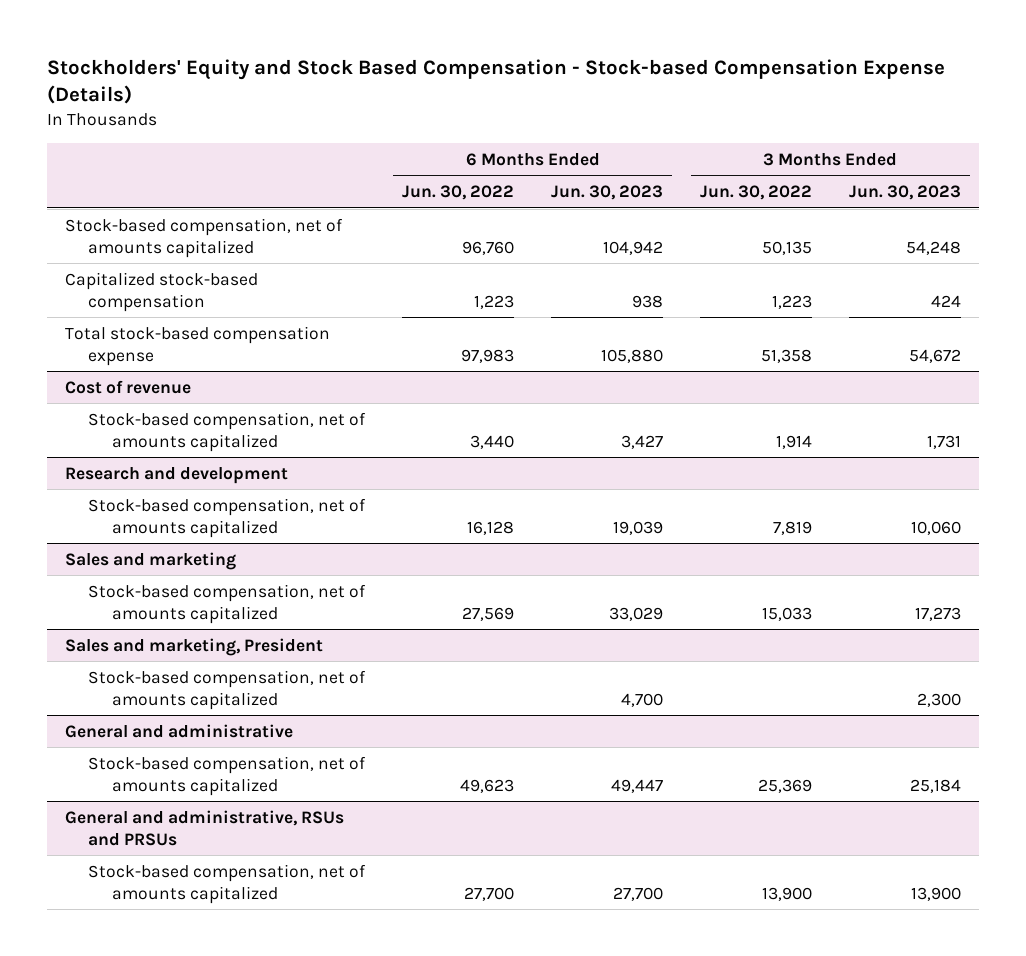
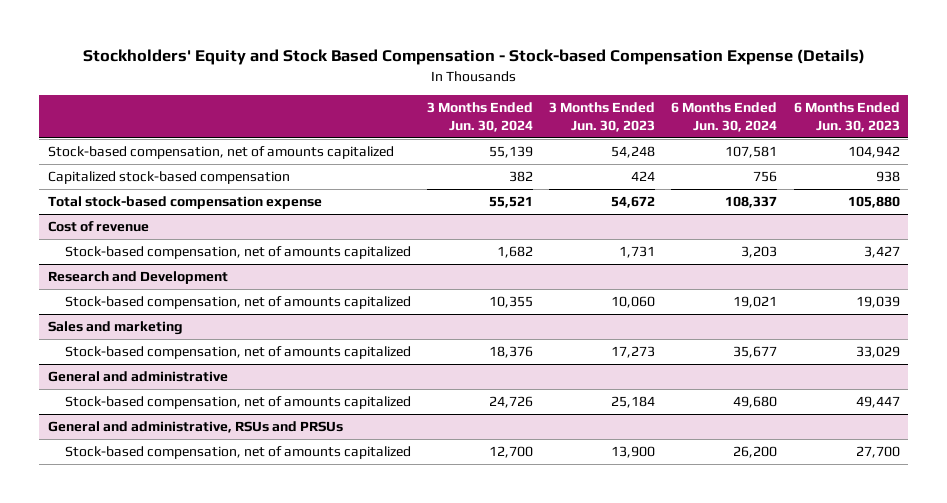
[402,185,515,201] Jun. 30, 2022 -> none
[699,185,812,201] Jun. 30, 2022 -> none
none -> [426,101,533,133] 3 Months Ended Jun. 30, 2024
none -> [671,101,778,133] 6 Months Ended Jun. 30, 2024
[65,466,289,484] Research and development -> [47,270,228,284] Research and Development
[65,637,324,656] Sales and marketing, President -> none
[88,669,367,710] Stock-based compensation, net of amounts capitalized -> none

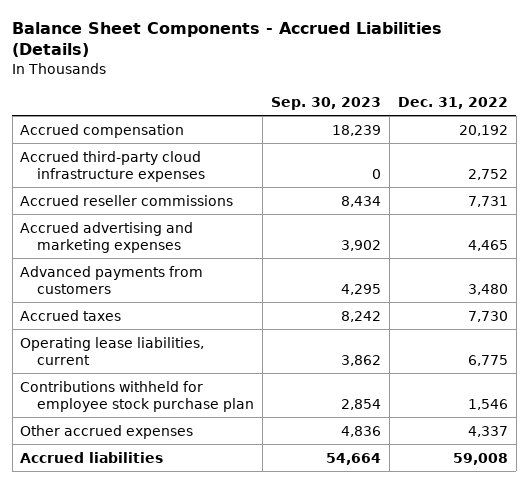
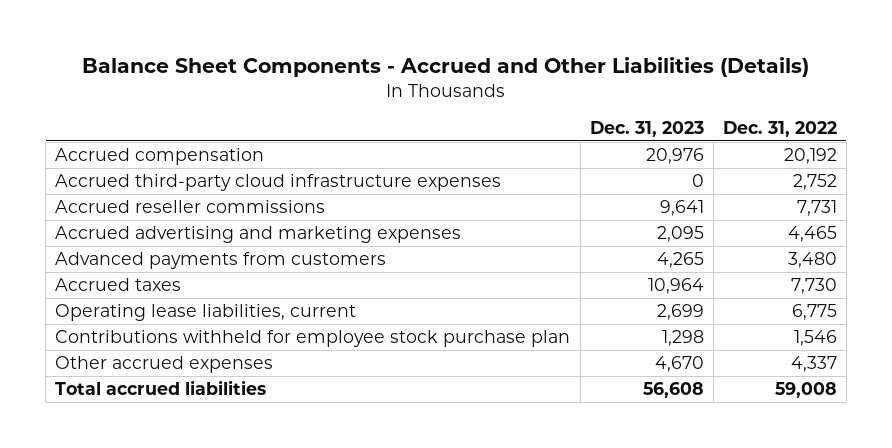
[12,21,443,58] Balance Sheet Components - Accrued Liabilities (Details) -> [82,57,810,78] Balance Sheet Components - Accrued and Other Liabilities (Details)
[271,96,382,110] Sep. 30, 2023 -> none
none -> [589,121,704,138] Dec. 31, 2023
[20,451,164,463] Accrued liabilities -> [55,380,267,396] Total accrued liabilities

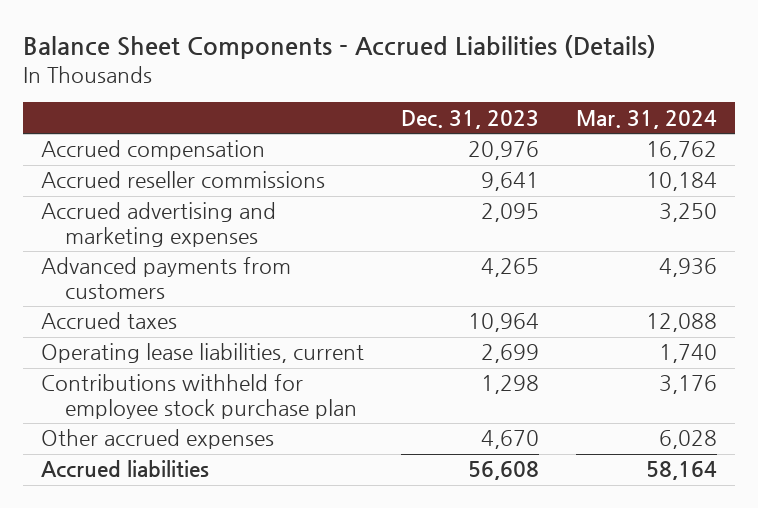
[82,57,810,78] Balance Sheet Components - Accrued and Other Liabilities (Details) -> [22,35,656,60] Balance Sheet Components - Accrued Liabilities (Details)
[722,121,837,138] Dec. 31, 2022 -> none
none -> [575,109,717,129] Mar. 31, 2024
[55,174,502,192] Accrued third-party cloud infrastructure expenses -> none
[55,380,267,396] Total accrued liabilities -> [41,460,210,479] Accrued liabilities

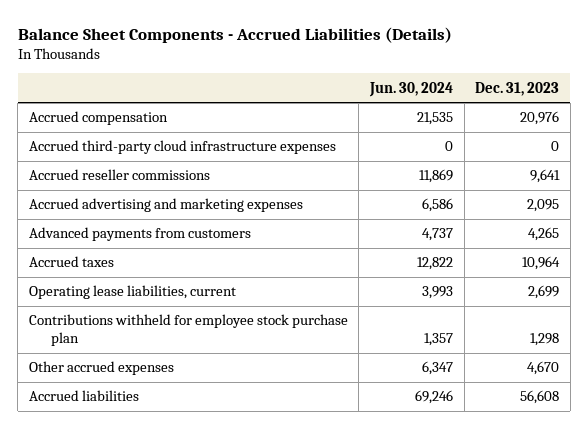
[575,109,717,129] Mar. 31, 2024 -> none
none -> [369,81,454,97] Jun. 30, 2024
none -> [28,140,336,155] Accrued third-party cloud infrastructure expenses

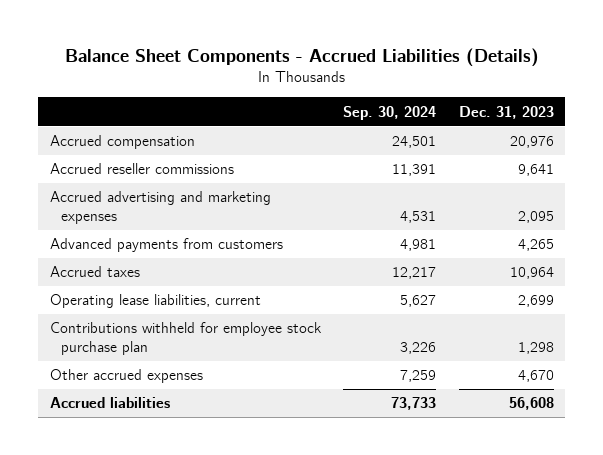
[369,81,454,97] Jun. 30, 2024 -> none
none -> [343,105,437,120] Sep. 30, 2024
[28,140,336,155] Accrued third-party cloud infrastructure expenses -> none

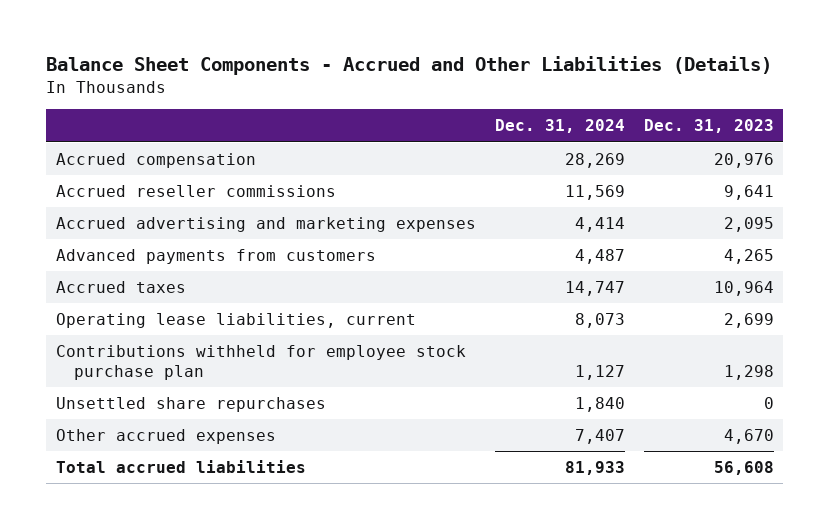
[64,47,539,67] Balance Sheet Components - Accrued Liabilities (Details) -> [46,56,773,76] Balance Sheet Components - Accrued and Other Liabilities (Details)
[343,105,437,120] Sep. 30, 2024 -> none
none -> [494,119,625,134] Dec. 31, 2024
none -> [55,396,326,412] Unsettled share repurchases
[49,397,170,409] Accrued liabilities -> [55,459,306,473] Total accrued liabilities

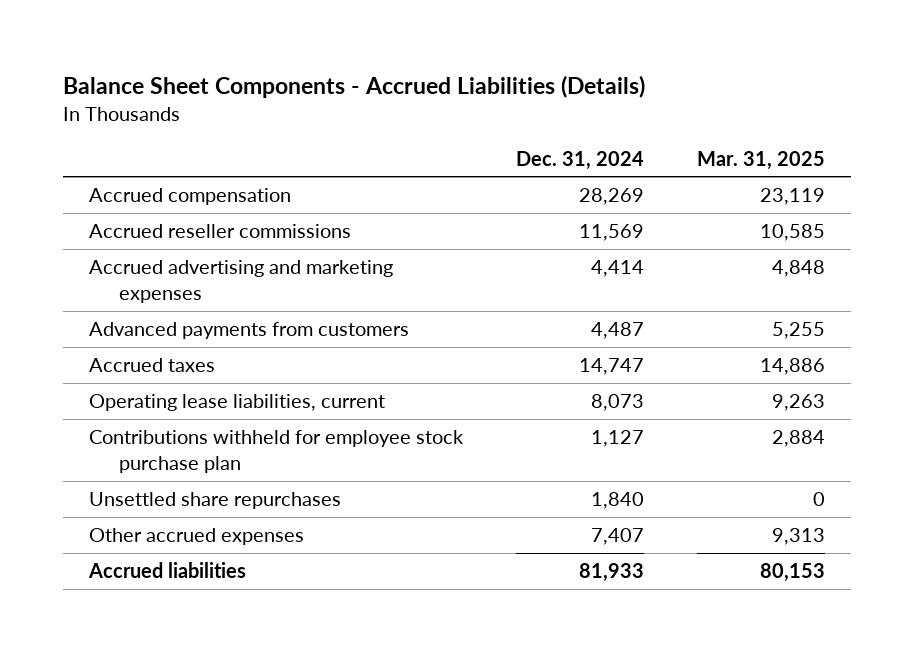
[46,56,773,76] Balance Sheet Components - Accrued and Other Liabilities (Details) -> [63,74,646,98] Balance Sheet Components - Accrued Liabilities (Details)
[643,119,774,134] Dec. 31, 2023 -> none
none -> [696,150,825,170] Mar. 31, 2025
[55,459,306,473] Total accrued liabilities -> [88,562,247,579] Accrued liabilities

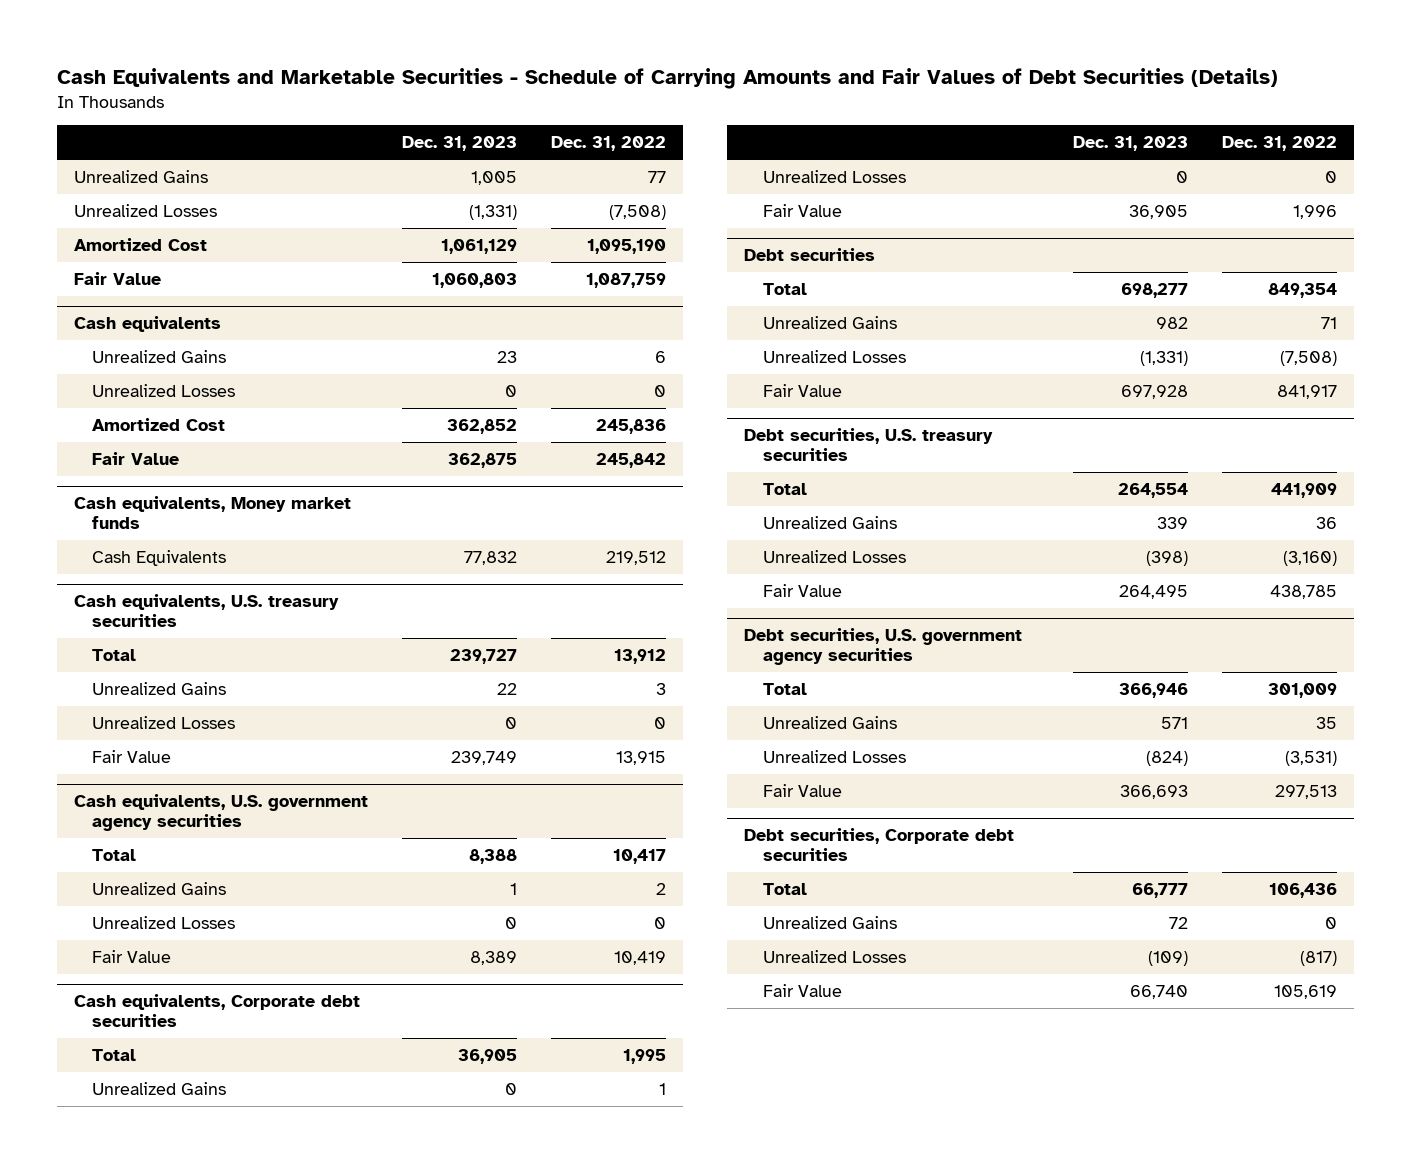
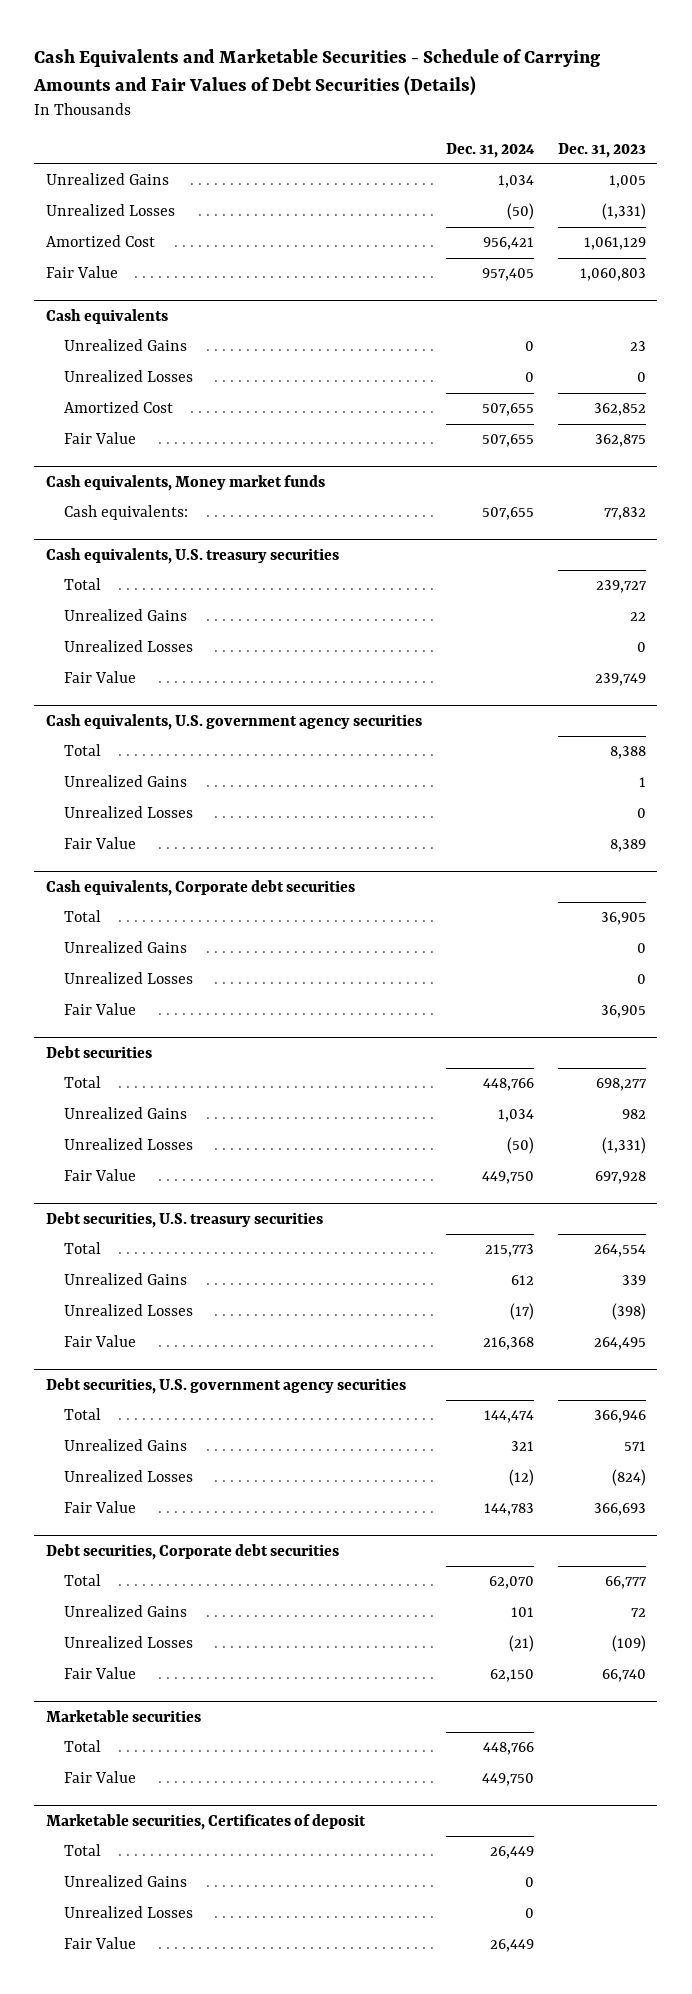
[550,136,666,152] Dec. 31, 2022 -> none
none -> [445,142,535,158] Dec. 31, 2024
[92,549,227,566] Cash Equivalents -> [64,505,189,521] Cash equivalents:
none -> [46,1710,202,1723] Marketable securities
none -> [64,1740,102,1753] Total
none -> [64,1771,137,1784] Fair Value
none -> [46,1814,367,1831] Marketable securities, Certificates of deposit
none -> [64,1844,102,1857] Total
none -> [64,1875,188,1888] Unrealized Gains
none -> [64,1906,194,1919] Unrealized Losses
none -> [64,1937,137,1950] Fair Value

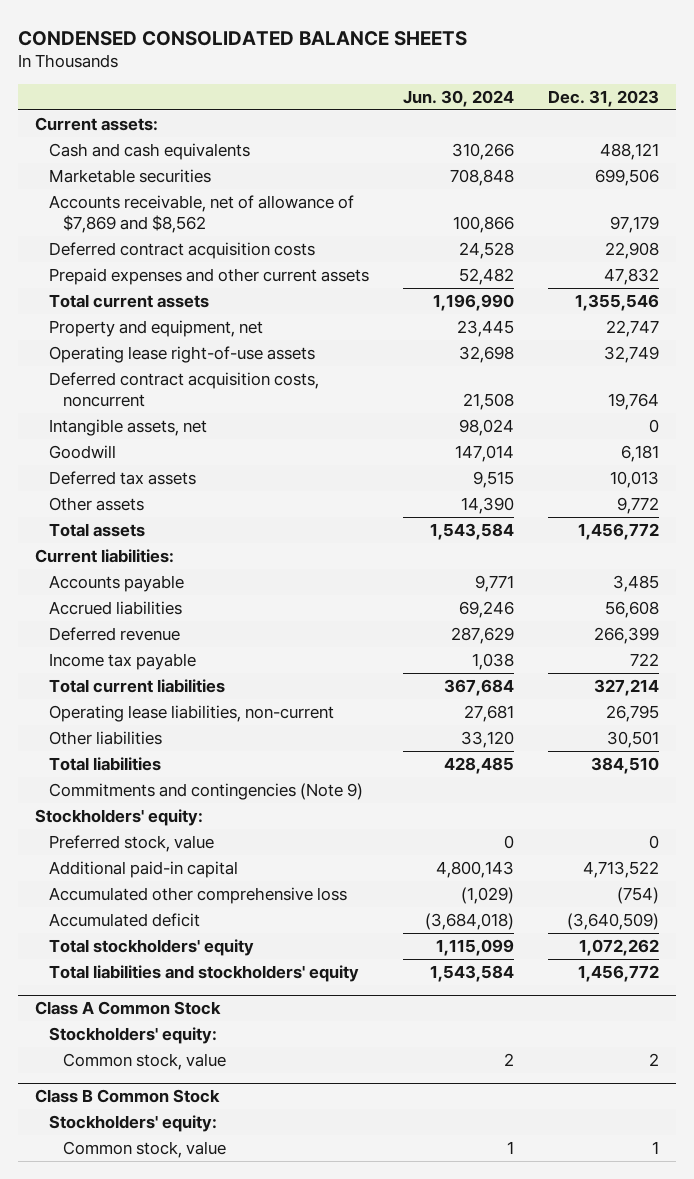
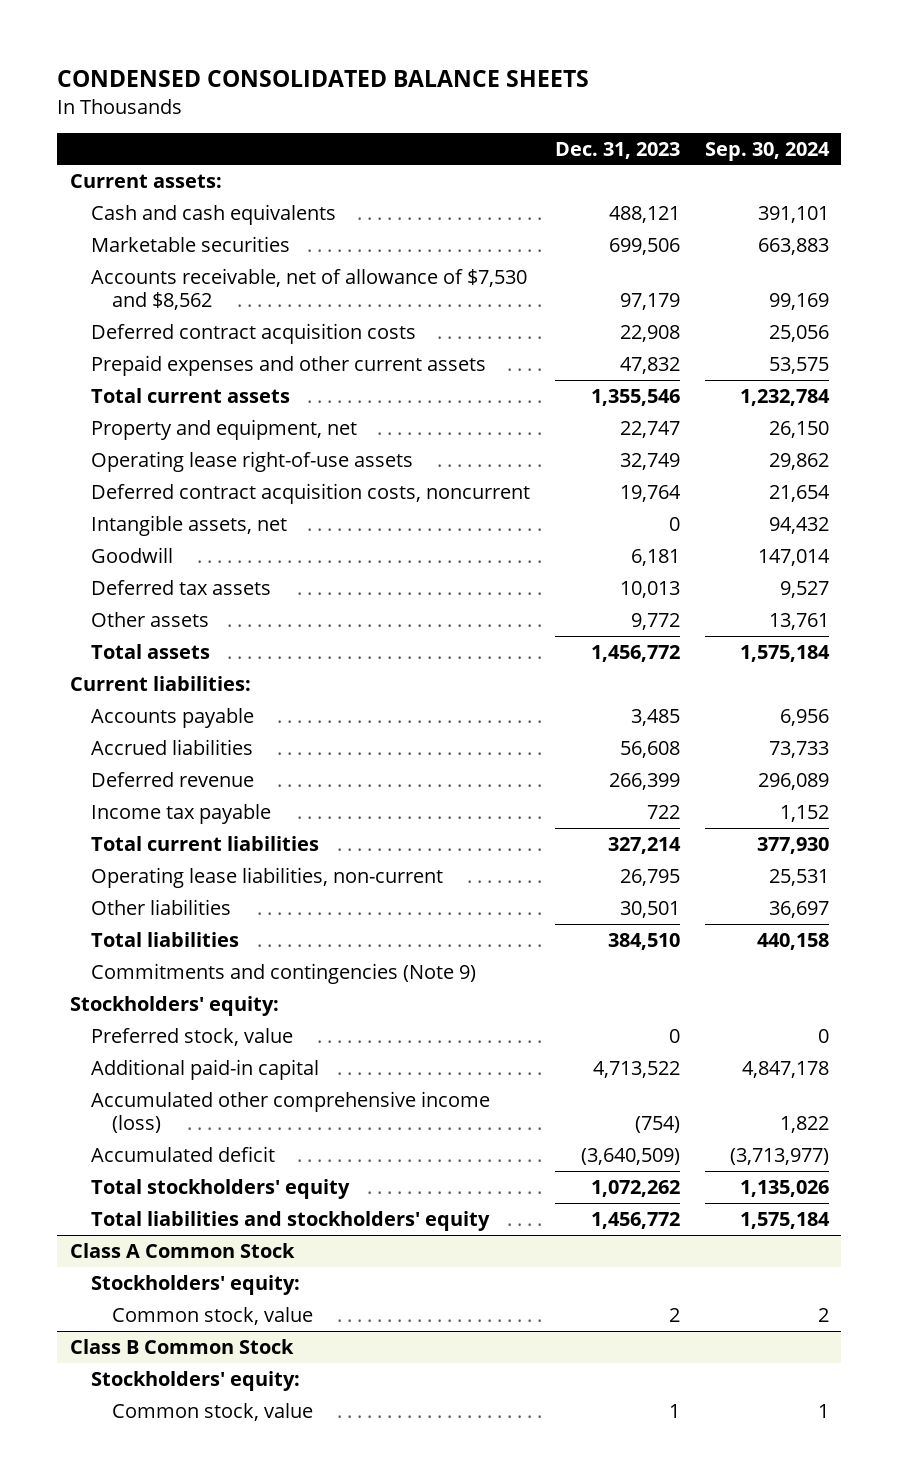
[402,89,514,107] Jun. 30, 2024 -> none
none -> [704,141,830,161] Sep. 30, 2024
[48,194,354,234] Accounts receivable, net of allowance of $7,869 and $8,562 -> [90,267,527,310] Accounts receivable, net of allowance of $7,530 and $8,562
[48,886,347,904] Accumulated other comprehensive loss -> [90,1090,490,1133] Accumulated other comprehensive income (loss)

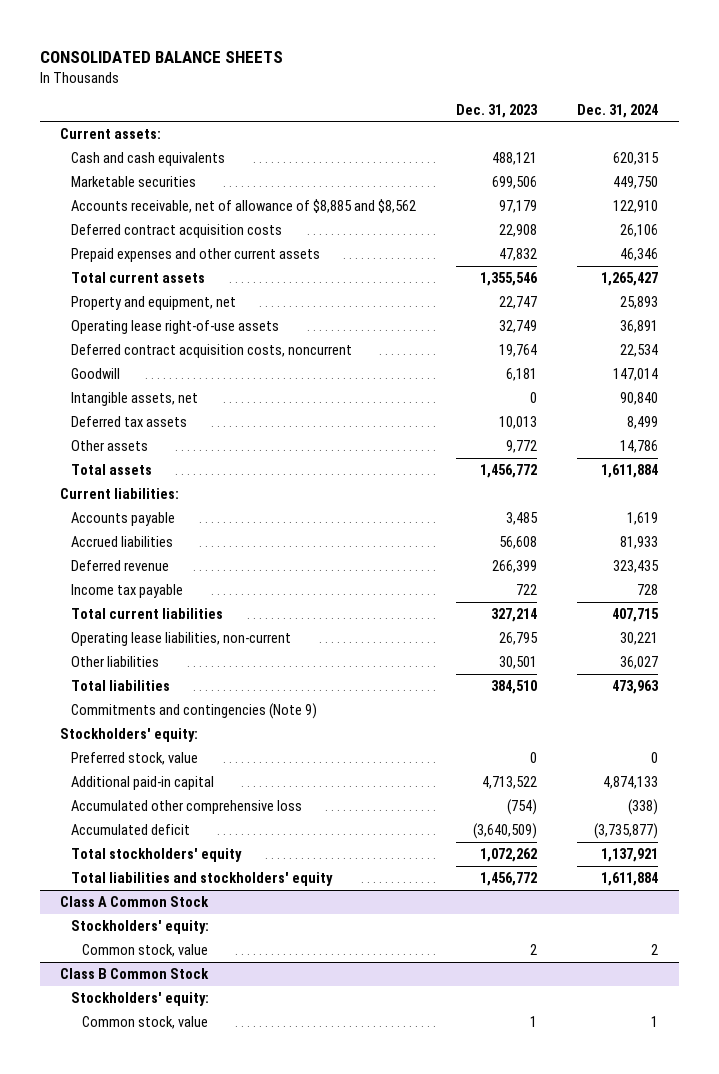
[57,70,590,88] CONDENSED CONSOLIDATED BALANCE SHEETS -> [40,50,284,63] CONSOLIDATED BALANCE SHEETS
[704,141,830,161] Sep. 30, 2024 -> none
none -> [577,103,659,118] Dec. 31, 2024
[90,267,527,310] Accounts receivable, net of allowance of $7,530 and $8,562 -> [70,199,416,214] Accounts receivable, net of allowance of $8,885 and $8,562
[90,514,287,536] Intangible assets, net -> [70,392,198,407] Intangible assets, net
[90,1090,490,1133] Accumulated other comprehensive income (loss) -> [70,800,302,815] Accumulated other comprehensive loss

